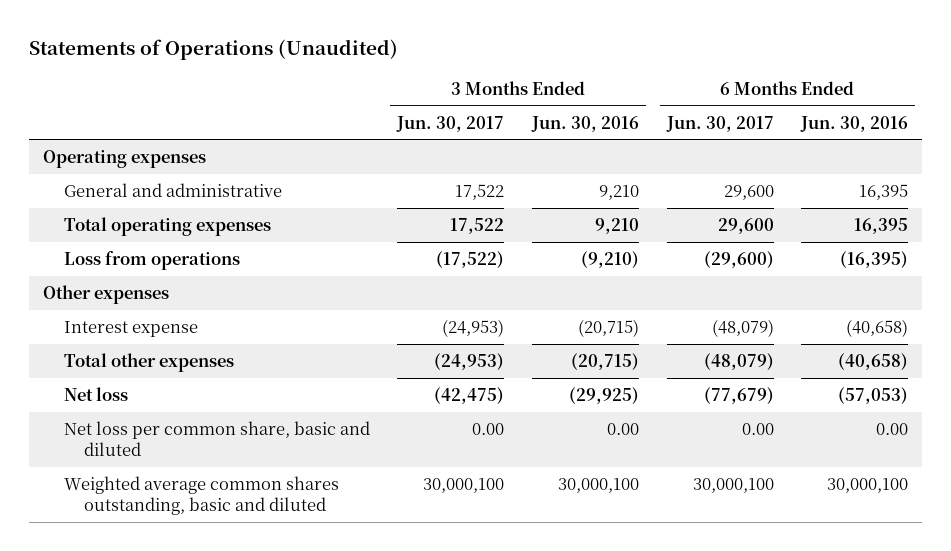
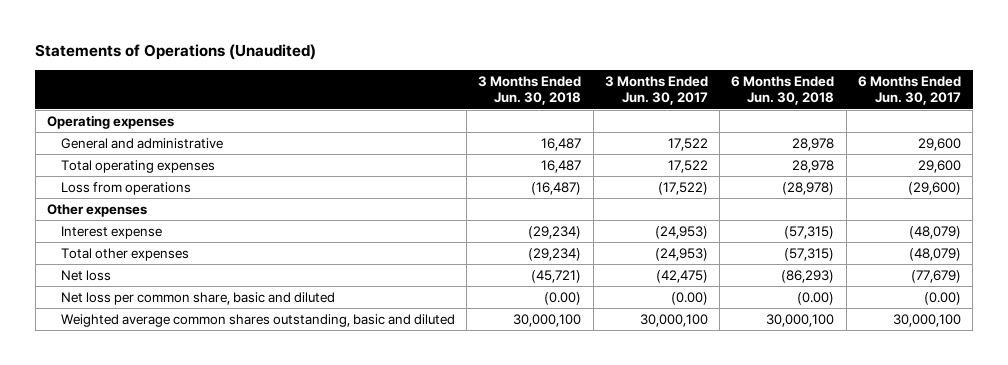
[530,115,639,132] Jun. 30, 2016 -> none
[800,115,909,132] Jun. 30, 2016 -> none
none -> [478,75,582,106] 3 Months Ended Jun. 30, 2018
none -> [731,75,835,106] 6 Months Ended Jun. 30, 2018
[472,422,505,435] 0.00 -> [670,292,708,306] (0.00)
[741,422,774,435] 0.00 -> [924,292,962,306] (0.00)

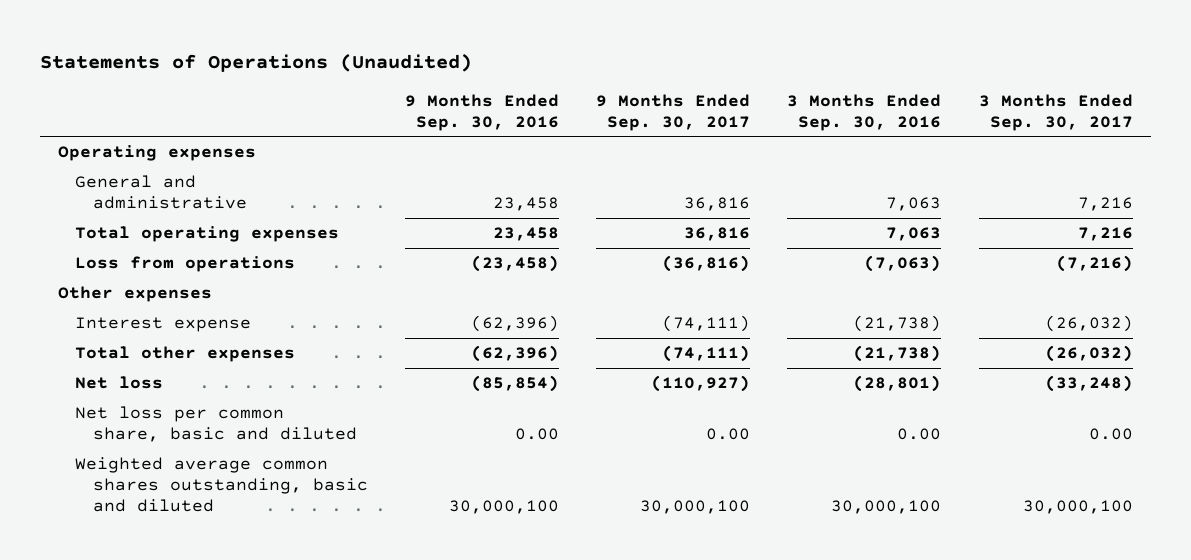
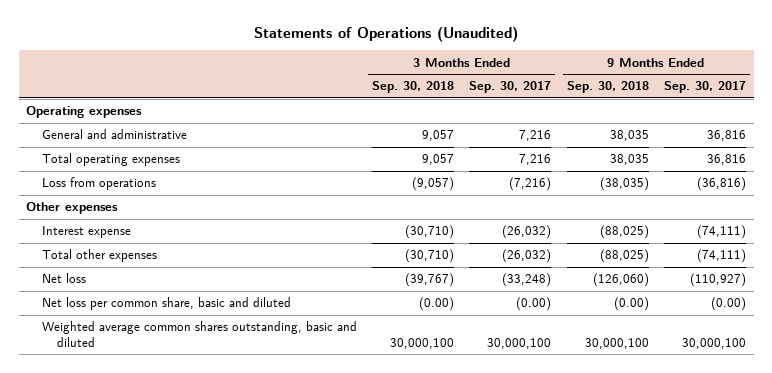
[404,93,559,131] 9 Months Ended Sep. 30, 2016 -> none
[787,93,942,131] 3 Months Ended Sep. 30, 2016 -> none
none -> [372,81,455,94] Sep. 30, 2018
none -> [566,81,649,94] Sep. 30, 2018
[706,427,751,440] 0.00 -> [711,297,747,312] (0.00)
[1088,427,1133,440] 0.00 -> [516,297,552,312] (0.00)

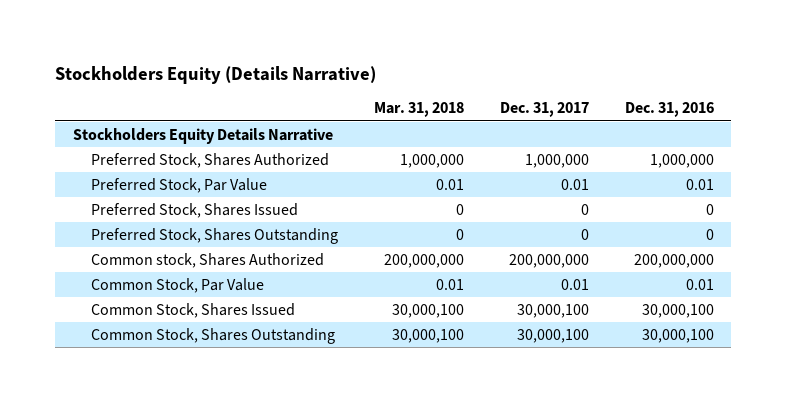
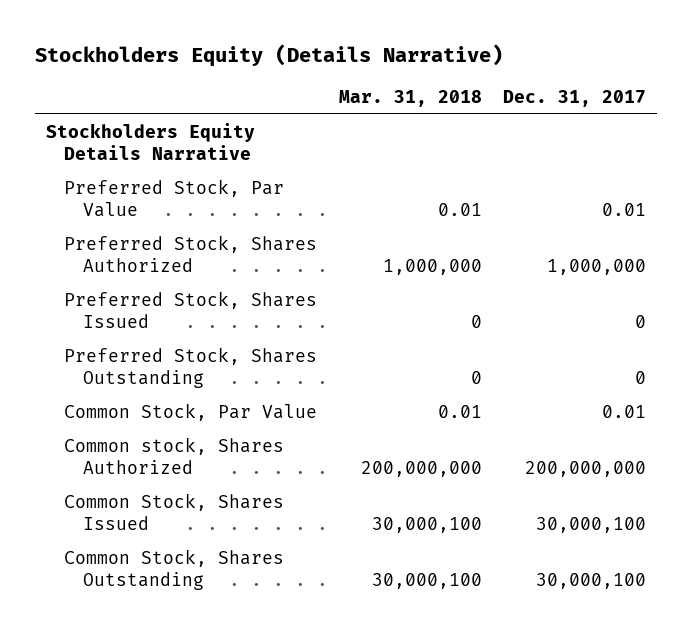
[624,102,714,118] Dec. 31, 2016 -> none
[90,152,329,168] Preferred Stock, Shares Authorized -> [64,234,318,273] Preferred Stock, Shares Authorized
[90,252,324,268] Common stock, Shares Authorized -> [64,436,285,475] Common stock, Shares Authorized

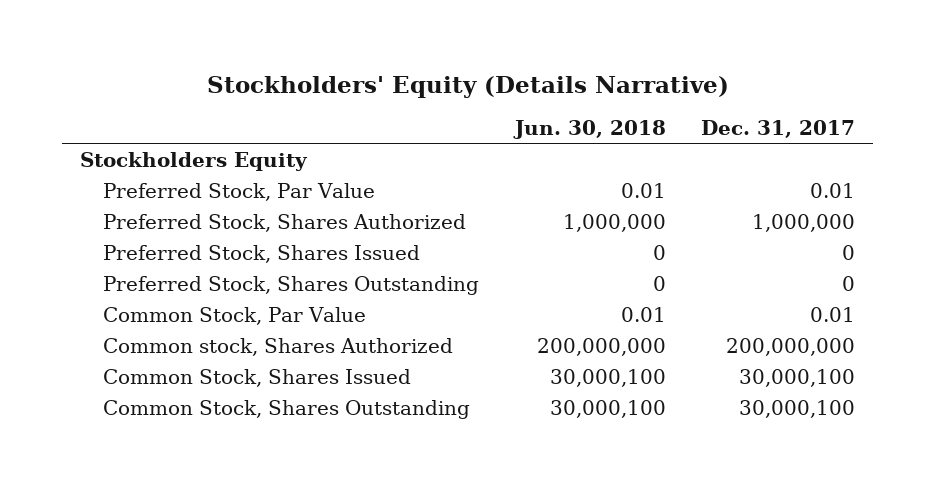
[35,44,504,68] Stockholders Equity (Details Narrative) -> [206,75,729,98] Stockholders' Equity (Details Narrative)
[338,89,482,107] Mar. 31, 2018 -> none
none -> [512,120,666,140] Jun. 30, 2018
[45,122,255,161] Stockholders Equity Details Narrative -> [80,151,309,171] Stockholders Equity

